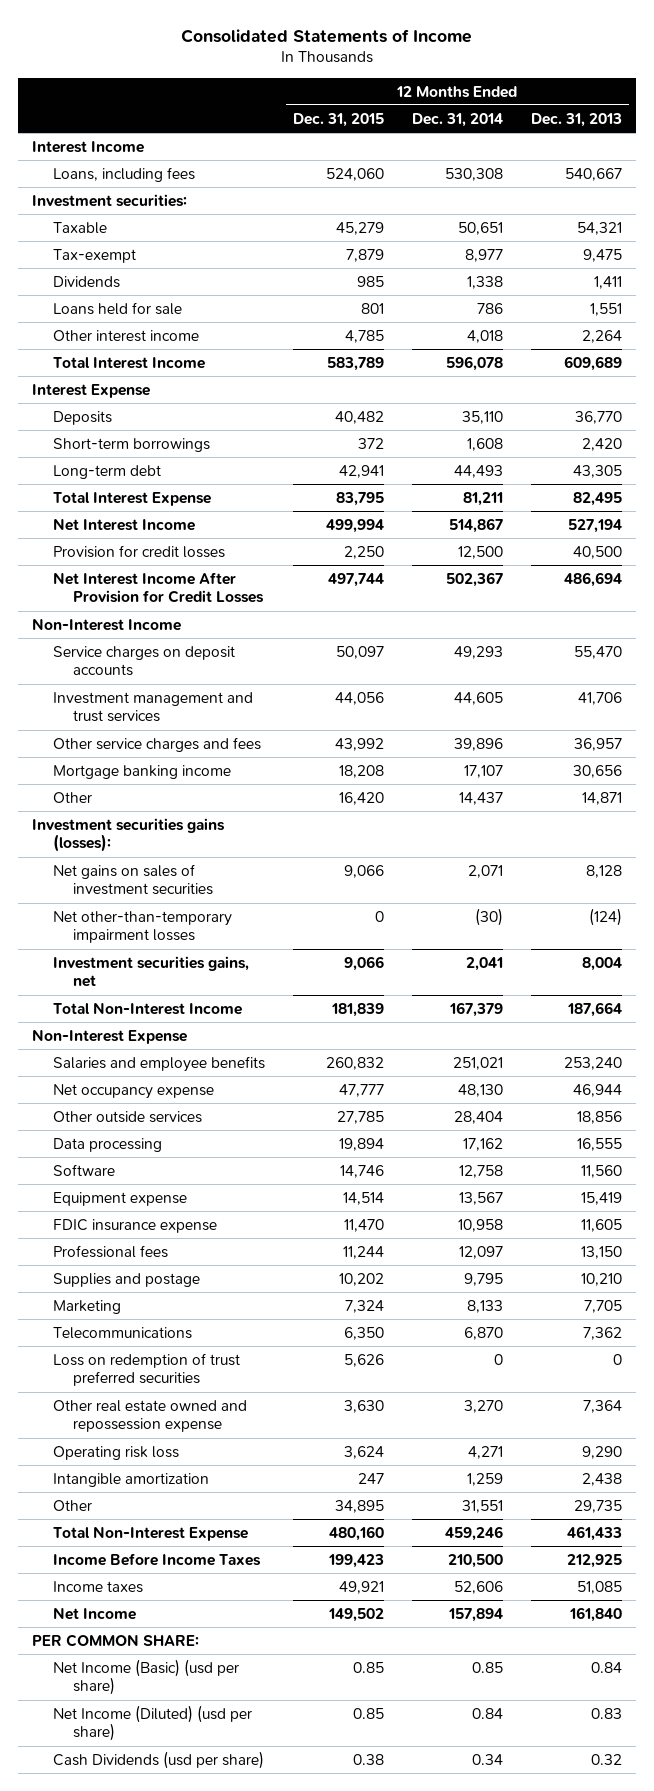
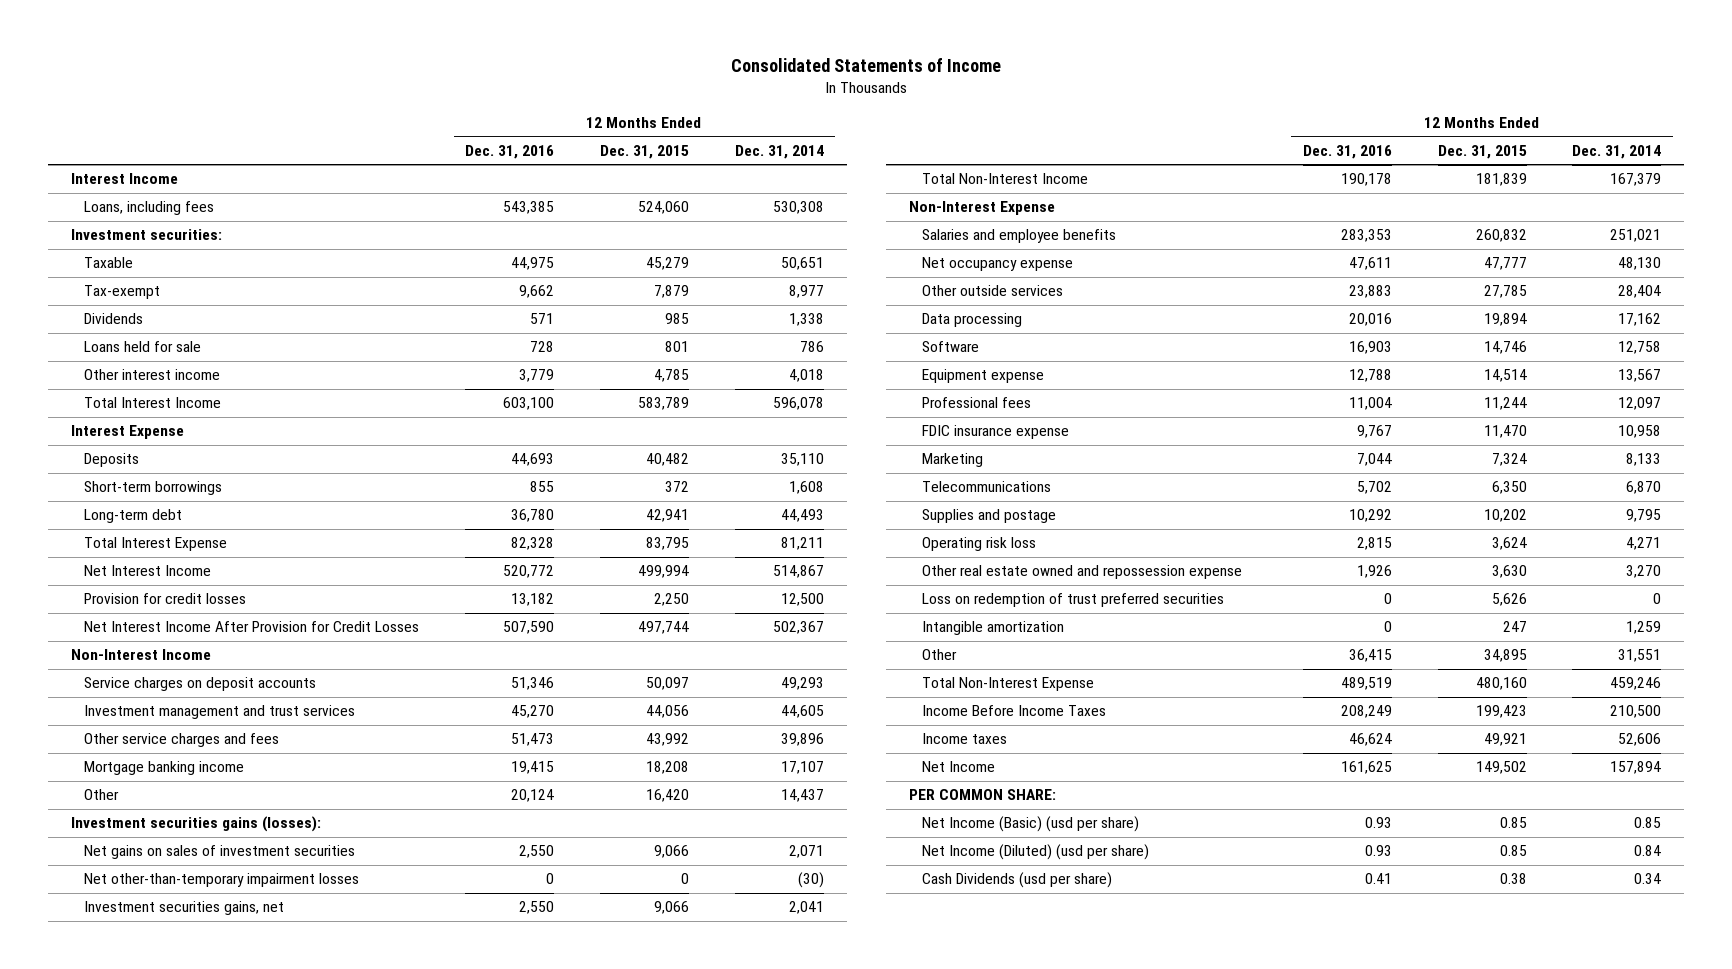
[530,112,622,127] Dec. 31, 2013 -> none
none -> [465,144,555,159] Dec. 31, 2016
[52,1218,217,1233] FDIC insurance expense -> [922,425,1070,440] FDIC insurance expense
[52,1272,200,1287] Supplies and postage -> [922,509,1057,524] Supplies and postage
[52,1399,247,1433] Other real estate owned and repossession expense -> [922,565,1243,580] Other real estate owned and repossession expense
[52,1352,240,1387] Loss on redemption of trust preferred securities -> [922,593,1225,608] Loss on redemption of trust preferred securities

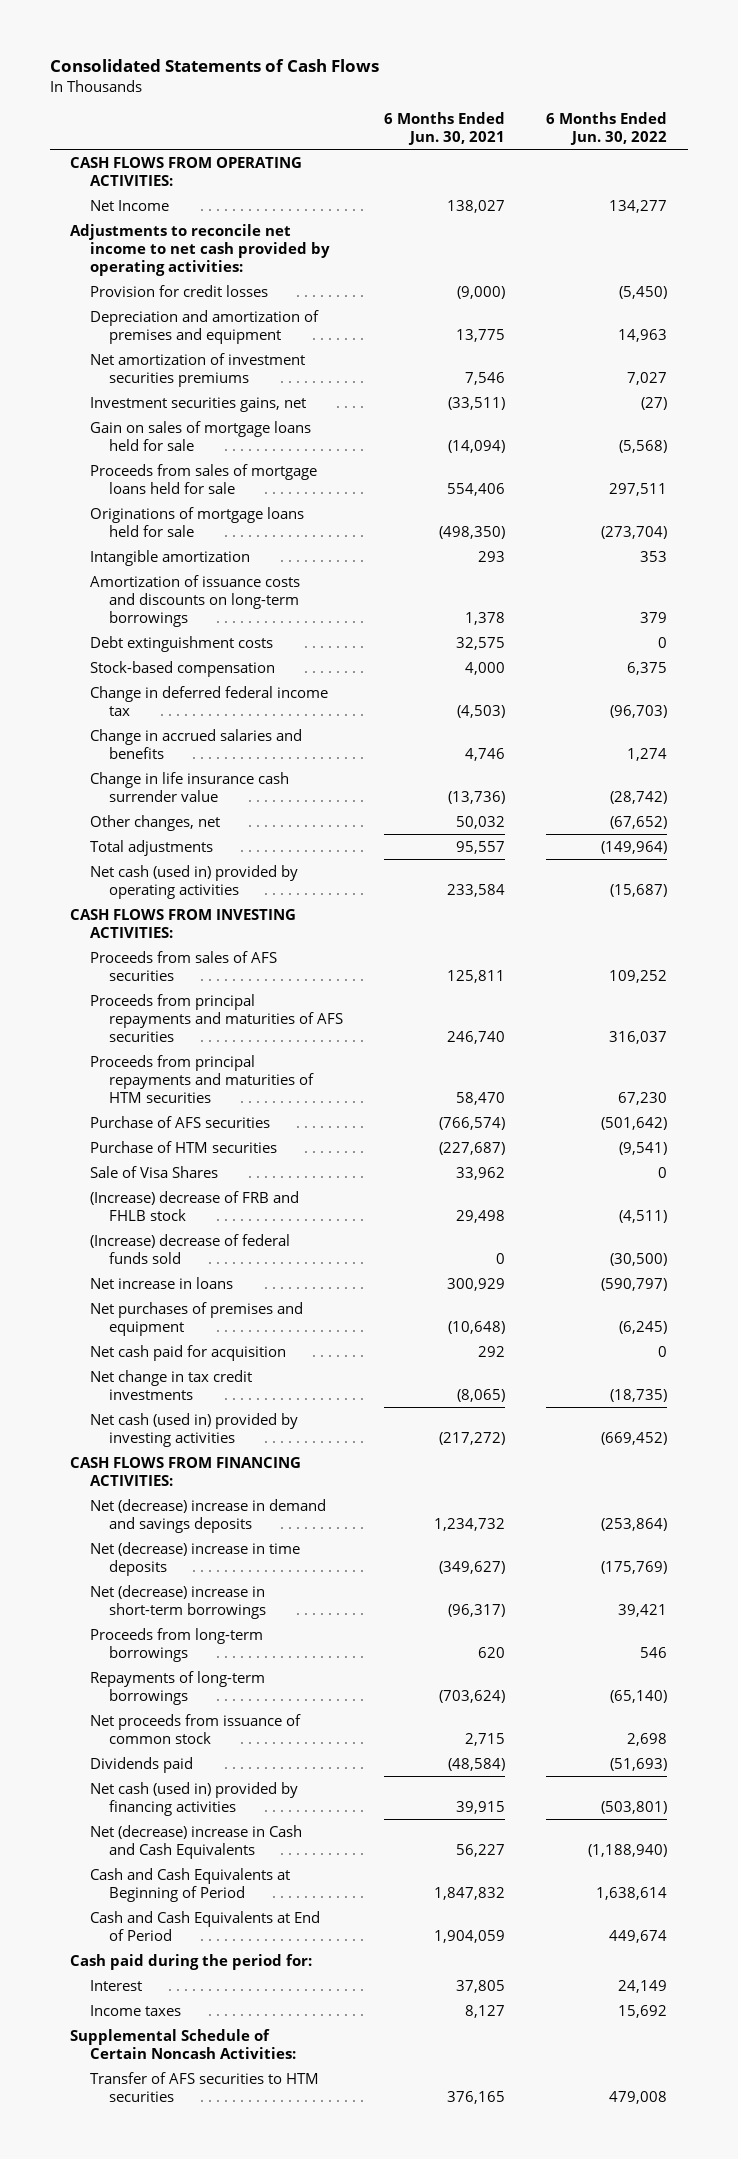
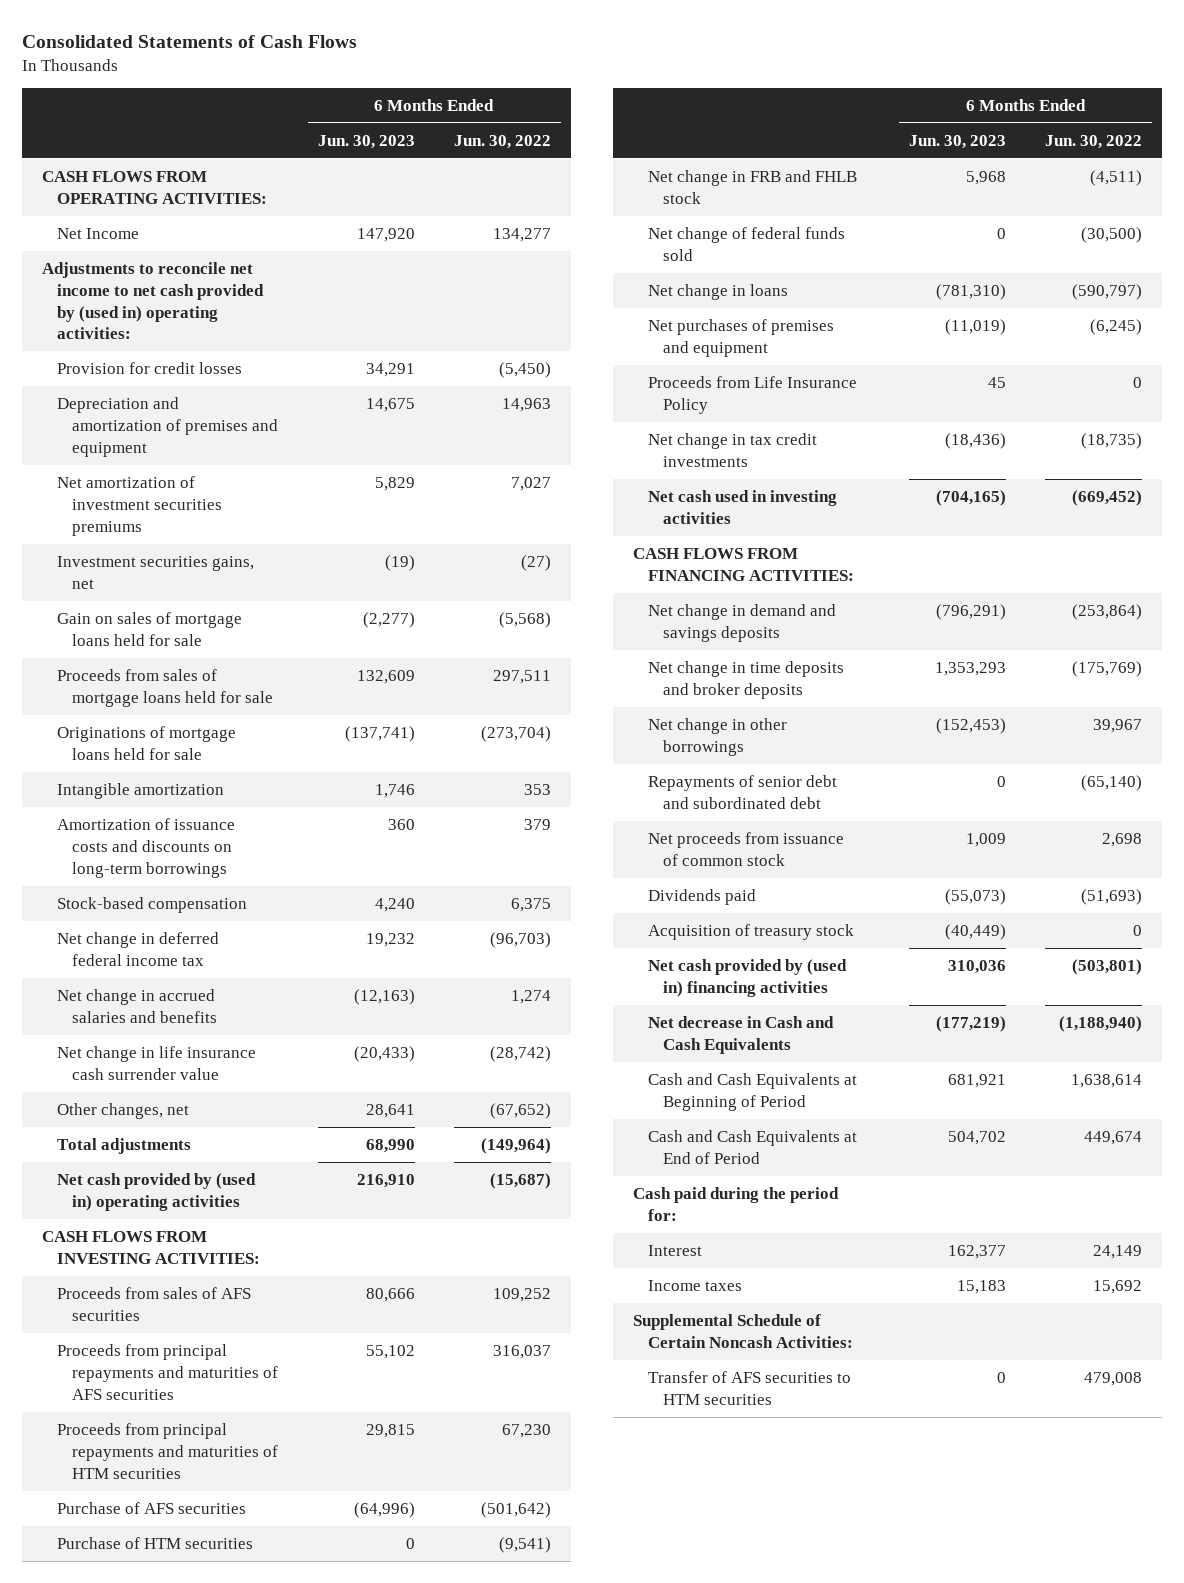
[384,111,506,145] 6 Months Ended Jun. 30, 2021 -> none
none -> [317,134,415,149] Jun. 30, 2023
[70,223,330,277] Adjustments to reconcile net income to net cash provided by operating activities: -> [41,261,264,340] Adjustments to reconcile net income to net cash provided by (used in) operating activities:
[89,635,273,652] Debt extinguishment costs -> none
[89,685,328,716] Change in deferred federal income tax -> [56,931,219,966] Net change in deferred federal income tax
[89,728,302,759] Change in accrued salaries and benefits -> [56,988,218,1023] Net change in accrued salaries and benefits
[89,771,289,802] Change in life insurance cash surrender value -> [56,1045,256,1080] Net change in life insurance cash surrender value
[89,864,298,899] Net cash (used in) provided by operating activities -> [56,1172,256,1211] Net cash provided by (used in) operating activities
[89,1165,218,1178] Sale of Visa Shares -> none
[89,1190,299,1221] (Increase) decrease of FRB and FHLB stock -> [648,169,858,204] Net change in FRB and FHLB stock
[89,1233,290,1264] (Increase) decrease of federal funds sold -> [648,226,846,261] Net change of federal funds sold
[89,1276,233,1289] Net increase in loans -> [648,283,789,300] Net change in loans
[89,1344,286,1361] Net cash paid for acquisition -> none
none -> [648,375,858,414] Proceeds from Life Insurance Policy
[89,1412,298,1447] Net cash (used in) provided by investing activities -> [648,489,838,524] Net cash used in investing activities
[89,1627,263,1662] Proceeds from long-term borrowings -> none
[89,1498,326,1533] Net (decrease) increase in demand and savings deposits -> [648,603,837,642] Net change in demand and savings deposits
[89,1541,300,1576] Net (decrease) increase in time deposits -> [648,660,845,699] Net change in time deposits and broker deposits
[89,1584,267,1619] Net (decrease) increase in short-term borrowings -> [648,717,788,756] Net change in other borrowings
[618,1603,668,1617] 39,421 -> [1093,718,1143,733] 39,967
[89,1670,265,1705] Repayments of long-term borrowings -> [648,774,838,809] Repayments of senior debt and subordinated debt
none -> [648,923,855,940] Acquisition of treasury stock
[89,1781,298,1816] Net cash (used in) provided by financing activities -> [648,958,848,997] Net cash provided by (used in) financing activities
[89,1824,302,1859] Net (decrease) increase in Cash and Cash Equivalents -> [648,1015,835,1054] Net decrease in Cash and Cash Equivalents

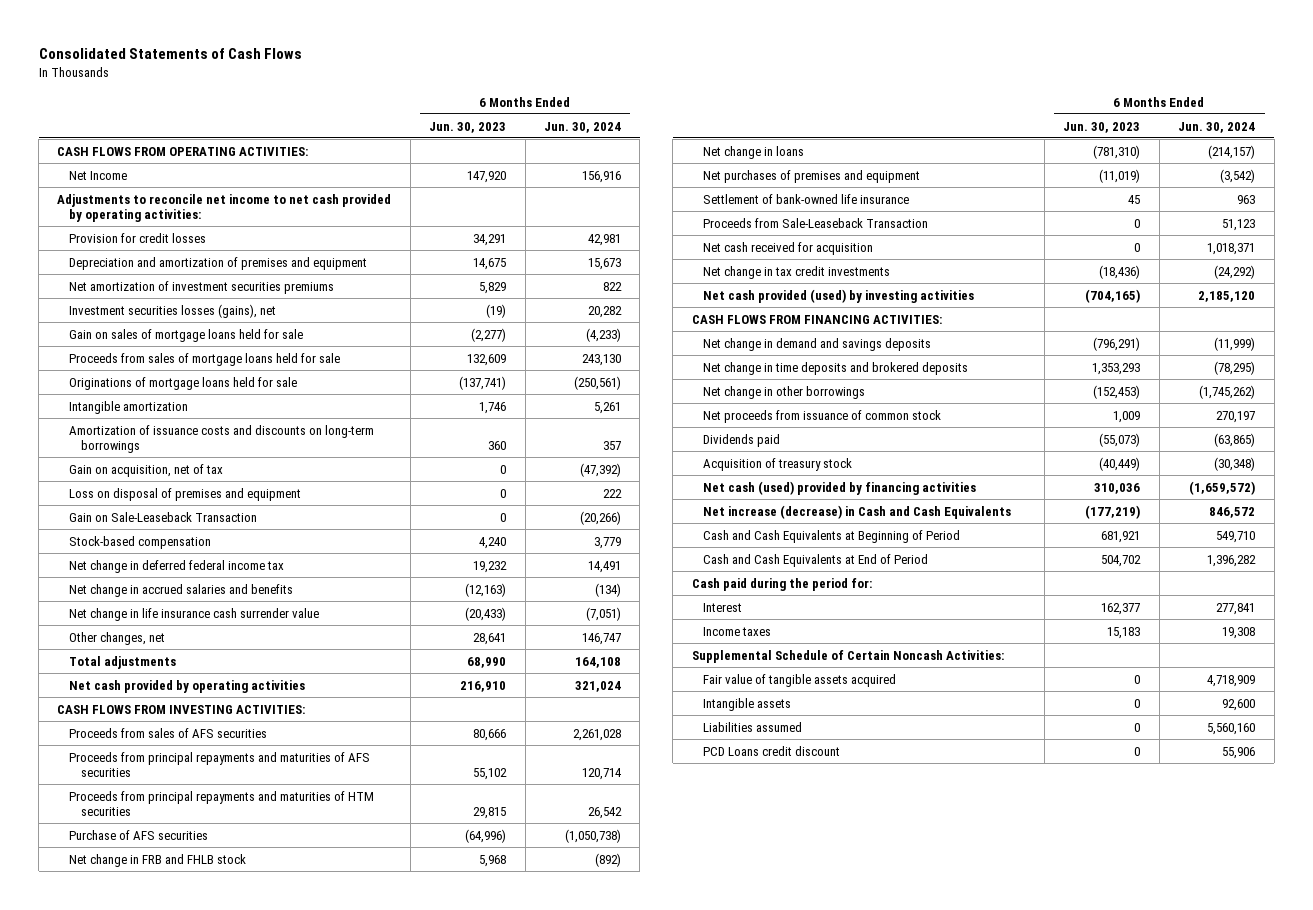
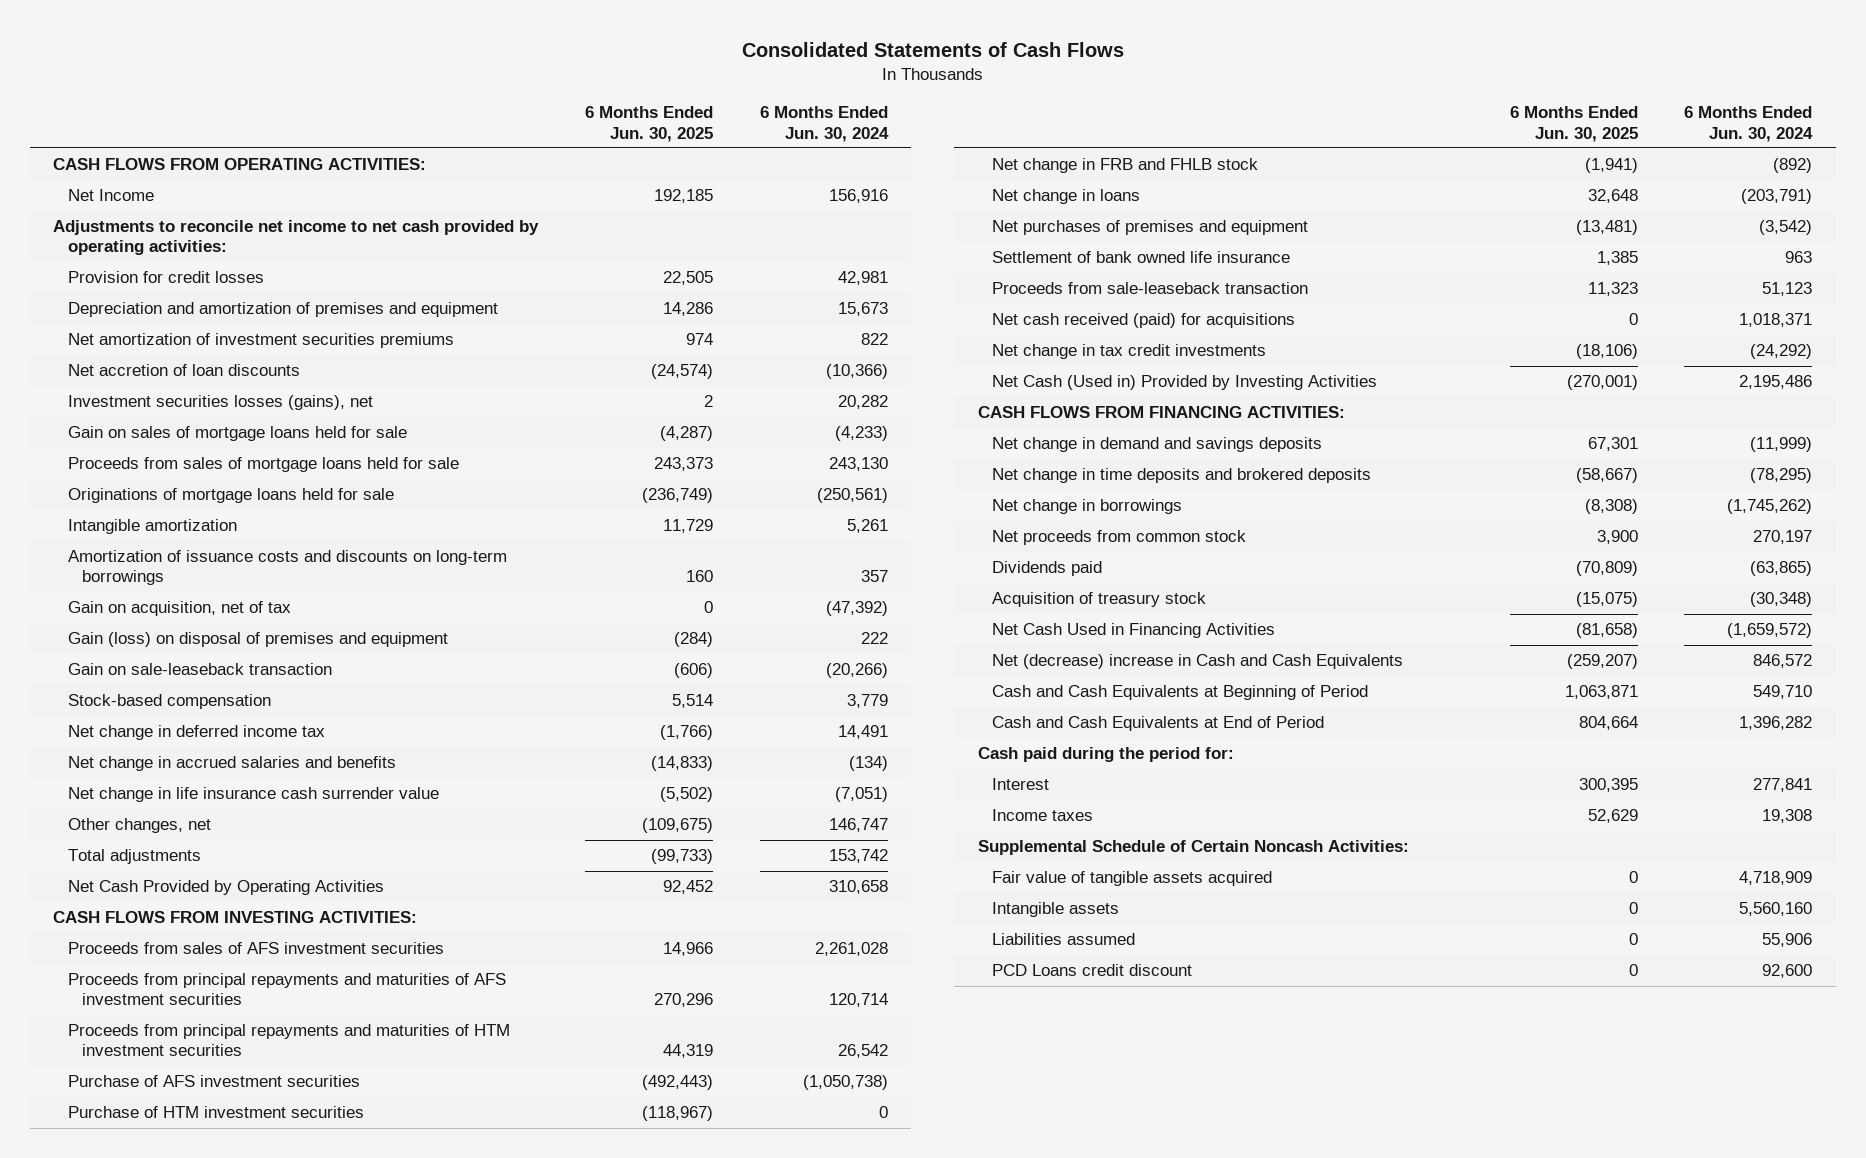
[429,121,507,133] Jun. 30, 2023 -> none
none -> [585,106,714,142] 6 Months Ended Jun. 30, 2025
none -> [67,364,300,377] Net accretion of loan discounts
[69,487,302,501] Loss on disposal of premises and equipment -> [67,632,448,648] Gain (loss) on disposal of premises and equipment
[69,511,258,522] Gain on Sale-Leaseback Transaction -> [67,663,332,676] Gain on sale-leaseback transaction
[69,559,285,573] Net change in deferred federal income tax -> [67,725,325,741] Net change in deferred income tax
[574,656,621,668] 164,108 -> [828,849,888,864] 153,742
[69,679,306,693] Net cash provided by operating activities -> [67,880,384,896] Net Cash Provided by Operating Activities
[574,680,621,692] 321,024 -> [828,880,888,895] 310,658
[69,727,268,738] Proceeds from sales of AFS securities -> [67,942,444,955] Proceeds from sales of AFS investment securities
[69,751,371,778] Proceeds from principal repayments and maturities of AFS securities -> [67,973,506,1006] Proceeds from principal repayments and maturities of AFS investment securities
[69,790,375,817] Proceeds from principal repayments and maturities of HTM securities -> [67,1024,510,1057] Proceeds from principal repayments and maturities of HTM investment securities
[69,829,209,840] Purchase of AFS securities -> [67,1075,360,1088] Purchase of AFS investment securities
none -> [67,1106,364,1119] Purchase of HTM investment securities
[1208,144,1256,159] (214,157) -> [1741,189,1813,205] (203,791)
[703,193,910,204] Settlement of bank-owned life insurance -> [991,251,1290,264] Settlement of bank owned life insurance
[703,217,929,228] Proceeds from Sale-Leaseback Transaction -> [991,282,1308,295] Proceeds from sale-leaseback transaction
[703,241,874,255] Net cash received for acquisition -> [991,313,1295,329] Net cash received (paid) for acquisitions
[703,288,975,303] Net cash provided (used) by investing activities -> [991,375,1377,391] Net Cash (Used in) Provided by Investing Activities
[1198,290,1256,302] 2,185,120 -> [1739,375,1813,390] 2,195,486
[703,385,866,399] Net change in other borrowings -> [991,499,1182,515] Net change in borrowings
[703,409,942,423] Net proceeds from issuance of common stock -> [991,530,1246,546] Net proceeds from common stock
[703,480,977,495] Net cash (used) provided by financing activities -> [991,623,1275,639] Net Cash Used in Financing Activities
[703,504,1012,519] Net increase (decrease) in Cash and Cash Equivalents -> [991,654,1403,670] Net (decrease) increase in Cash and Cash Equivalents
[1222,698,1256,711] 92,600 -> [1739,902,1813,917] 5,560,160
[1207,722,1256,735] 5,560,160 -> [1762,933,1813,948] 55,906
[1222,746,1256,759] 55,906 -> [1762,964,1813,979] 92,600

